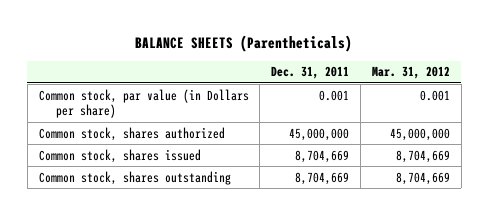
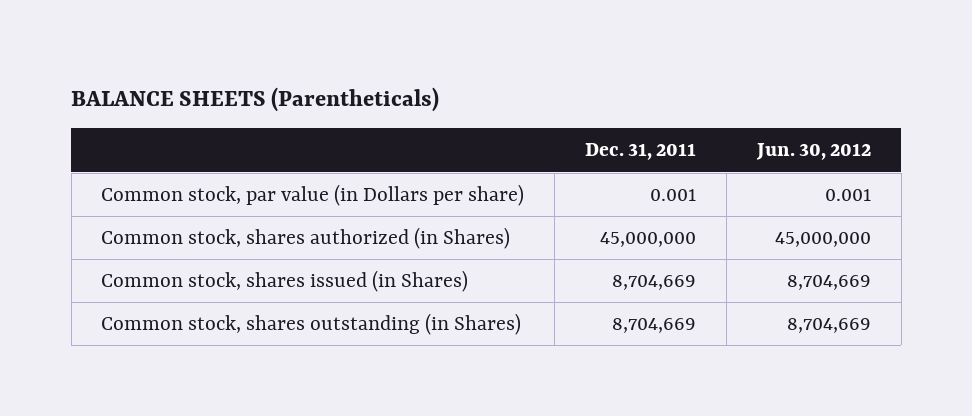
[372,66,451,80] Mar. 31, 2012 -> none
none -> [755,143,871,161] Jun. 30, 2012
[38,126,225,141] Common stock, shares authorized -> [101,227,511,250] Common stock, shares authorized (in Shares)
[38,148,201,163] Common stock, shares issued -> [101,270,469,293] Common stock, shares issued (in Shares)
[38,170,231,185] Common stock, shares outstanding -> [101,313,522,336] Common stock, shares outstanding (in Shares)

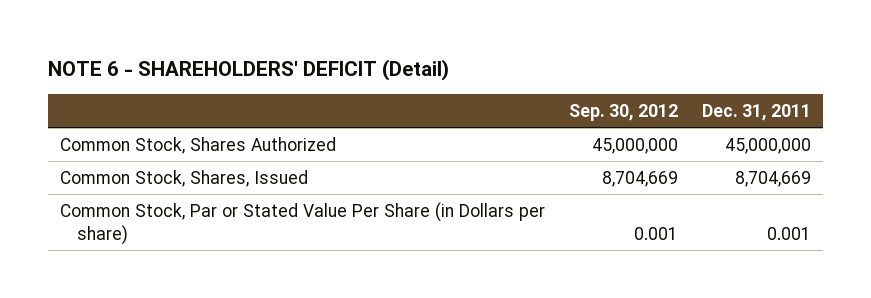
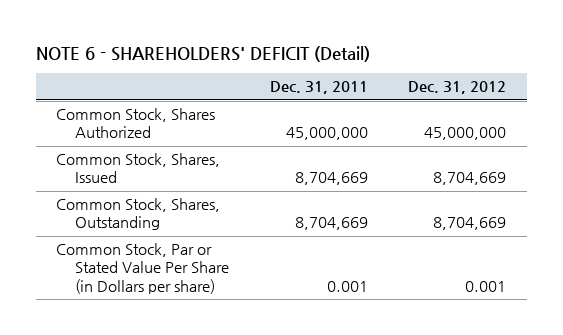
[569,103,679,121] Sep. 30, 2012 -> none
none -> [408,81,507,95] Dec. 31, 2012
none -> [56,198,221,231] Common Stock, Shares, Outstanding

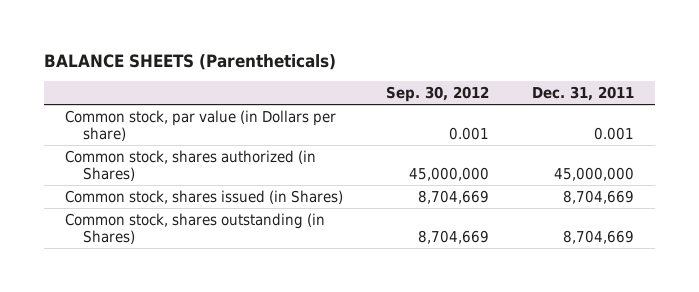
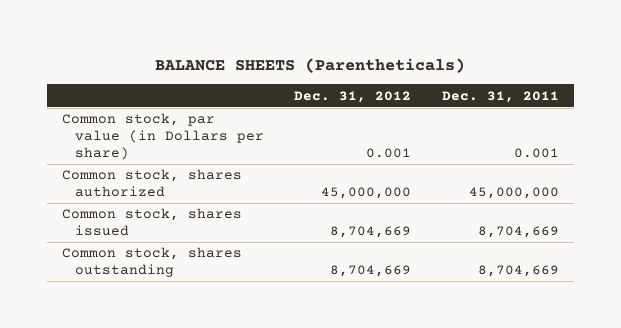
[385,85,489,102] Sep. 30, 2012 -> none
none -> [294,90,412,103] Dec. 31, 2012
[65,149,317,182] Common stock, shares authorized (in Shares) -> [62,169,243,198] Common stock, shares authorized
[65,189,344,204] Common stock, shares issued (in Shares) -> [62,208,243,237] Common stock, shares issued
[65,212,326,245] Common stock, shares outstanding (in Shares) -> [62,247,243,278] Common stock, shares outstanding

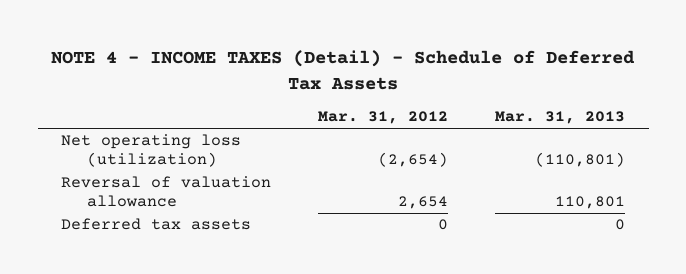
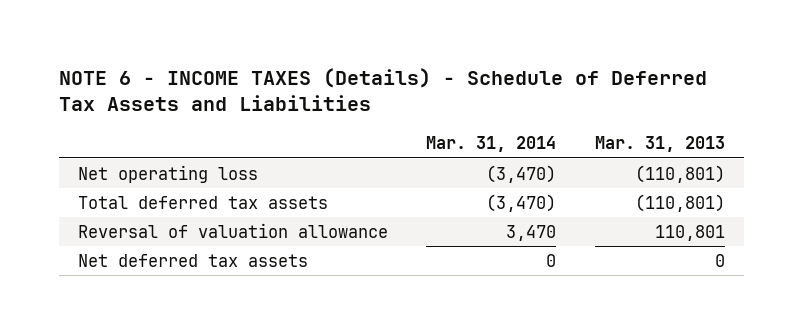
[51,50,636,90] NOTE 4 - INCOME TAXES (Detail) - Schedule of Deferred Tax Assets -> [58,68,707,112] NOTE 6 - INCOME TAXES (Details) - Schedule of Deferred Tax Assets and Liabilities
[318,111,449,125] Mar. 31, 2012 -> none
none -> [426,136,557,153] Mar. 31, 2014
[61,134,242,168] Net operating loss (utilization) -> [77,164,258,183] Net operating loss
none -> [77,195,328,209] Total deferred tax assets
[61,218,252,231] Deferred tax assets -> [77,253,308,267] Net deferred tax assets

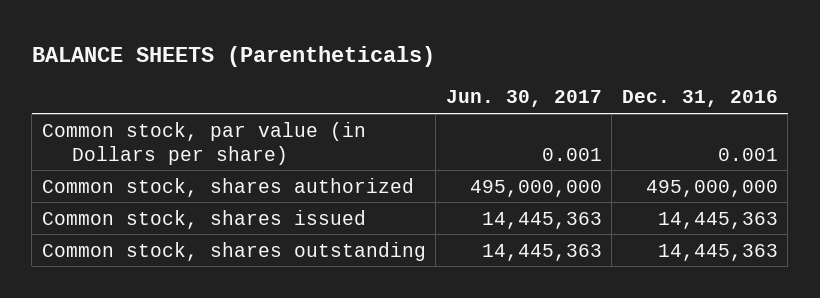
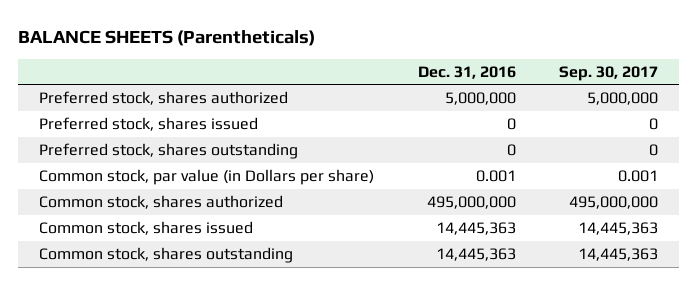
[445,90,602,108] Jun. 30, 2017 -> none
none -> [558,65,658,81] Sep. 30, 2017
none -> [39,91,289,106] Preferred stock, shares authorized
none -> [39,117,259,132] Preferred stock, shares issued
none -> [39,143,299,160] Preferred stock, shares outstanding

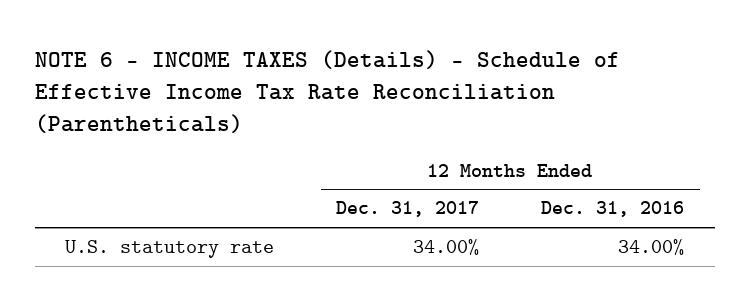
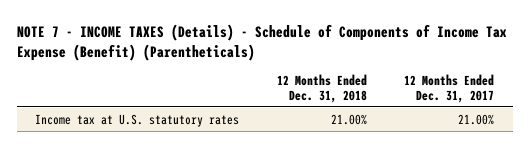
[34,49,620,133] NOTE 6 - INCOME TAXES (Details) - Schedule of Effective Income Tax Rate Reconciliation (Parentheticals) -> [16,23,507,61] NOTE 7 - INCOME TAXES (Details) - Schedule of Components of Income Tax Expense (Benefit) (Parentheticals)
[541,201,685,218] Dec. 31, 2016 -> none
none -> [276,74,367,104] 12 Months Ended Dec. 31, 2018
[65,240,275,259] U.S. statutory rate -> [35,113,240,127] Income tax at U.S. statutory rates
[413,238,480,256] 34.00% -> [458,113,495,125] 21.00%

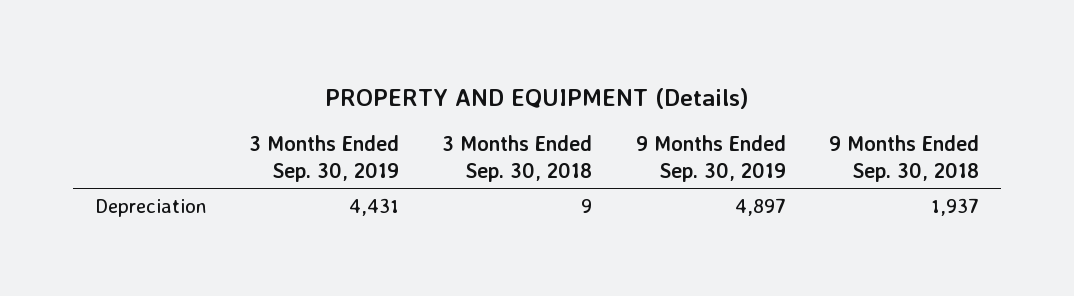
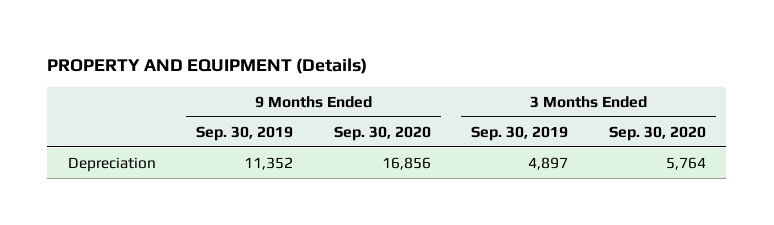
[442,135,593,183] 3 Months Ended Sep. 30, 2018 -> none
[829,135,980,183] 9 Months Ended Sep. 30, 2018 -> none
none -> [333,125,431,141] Sep. 30, 2020
none -> [609,125,707,141] Sep. 30, 2020
[349,198,400,217] 4,431 -> [528,156,569,170] 4,897
[734,198,786,217] 4,897 -> [244,156,294,170] 11,352

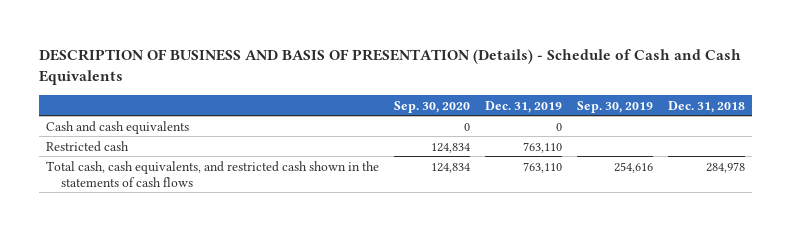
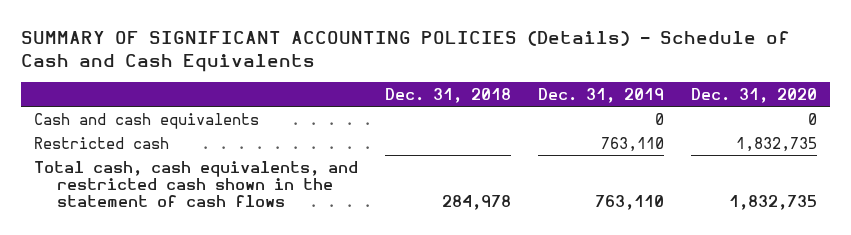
[39,49,742,86] DESCRIPTION OF BUSINESS AND BASIS OF PRESENTATION (Details) - Schedule of Cash and Cash Equivalents -> [20,31,790,73] SUMMARY OF SIGNIFICANT ACCOUNTING POLICIES (Details) - Schedule of Cash and Cash Equivalents
[394,100,471,113] Sep. 30, 2020 -> none
[577,100,654,113] Sep. 30, 2019 -> none
none -> [690,87,817,103] Dec. 31, 2020
[46,160,380,187] Total cash, cash equivalents, and restricted cash shown in the statements of cash flows -> [34,160,359,208] Total cash, cash equivalents, and restricted cash shown in the statement of cash flows

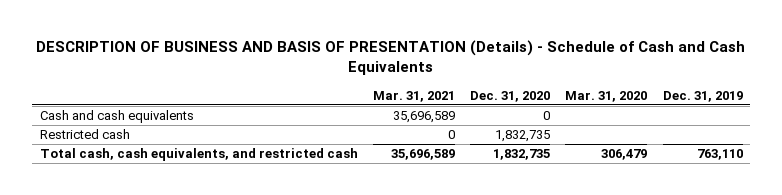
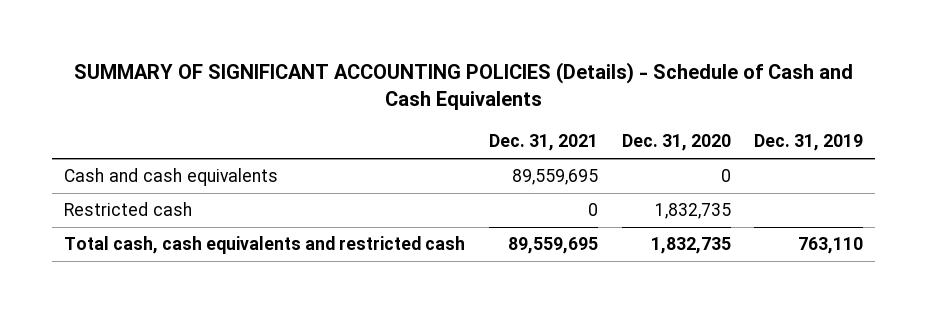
[36,40,746,76] DESCRIPTION OF BUSINESS AND BASIS OF PRESENTATION (Details) - Schedule of Cash and Cash Equivalents -> [73,61,853,111] SUMMARY OF SIGNIFICANT ACCOUNTING POLICIES (Details) - Schedule of Cash and Cash Equivalents
[372,90,455,102] Mar. 31, 2021 -> none
[565,90,648,102] Mar. 31, 2020 -> none
none -> [488,134,598,152] Dec. 31, 2021
[39,148,358,162] Total cash, cash equivalents, and restricted cash -> [63,236,465,255] Total cash, cash equivalents and restricted cash

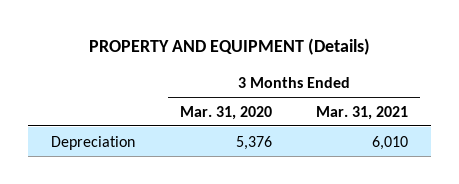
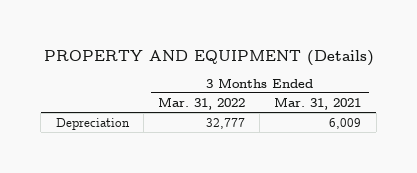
[179,105,272,120] Mar. 31, 2020 -> none
none -> [158,97,246,111] Mar. 31, 2022
[372,135,409,150] 6,010 -> [329,118,362,130] 6,009

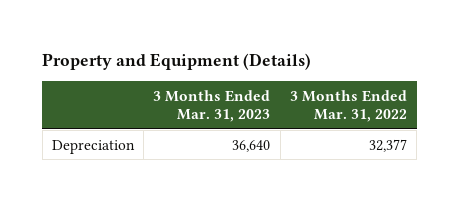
[43,49,374,66] PROPERTY AND EQUIPMENT (Details) -> [42,53,312,71] Property and Equipment (Details)
[274,97,362,111] Mar. 31, 2021 -> none
none -> [153,90,271,123] 3 Months Ended Mar. 31, 2023
[206,118,246,130] 32,777 -> [368,138,407,152] 32,377

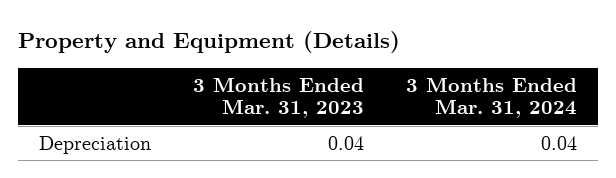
[289,90,407,123] 3 Months Ended Mar. 31, 2022 -> none
none -> [406,76,578,119] 3 Months Ended Mar. 31, 2024
[232,139,271,152] 36,640 -> [328,135,365,150] 0.04

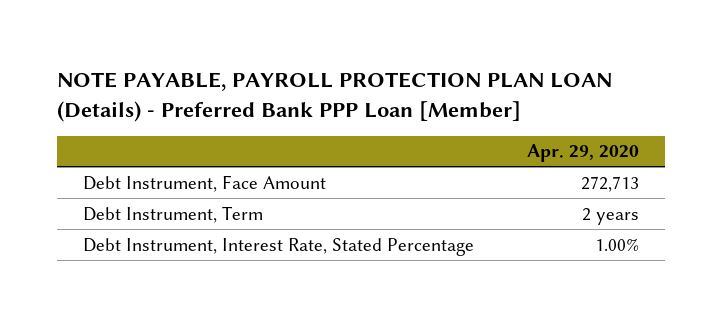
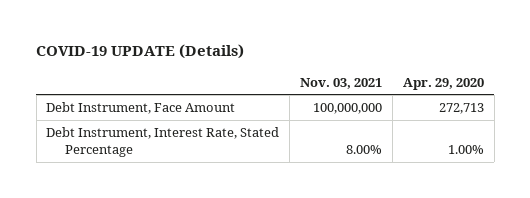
[56,71,612,122] NOTE PAYABLE, PAYROLL PROTECTION PLAN LOAN (Details) - Preferred Bank PPP Loan [Member] -> [36,44,245,60] COVID-19 UPDATE (Details)
none -> [300,77,383,89] Nov. 03, 2021
[83,205,264,223] Debt Instrument, Term -> none

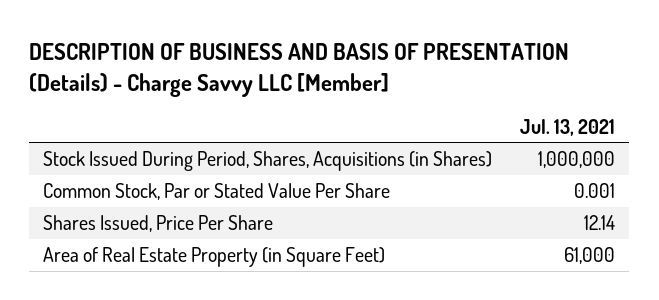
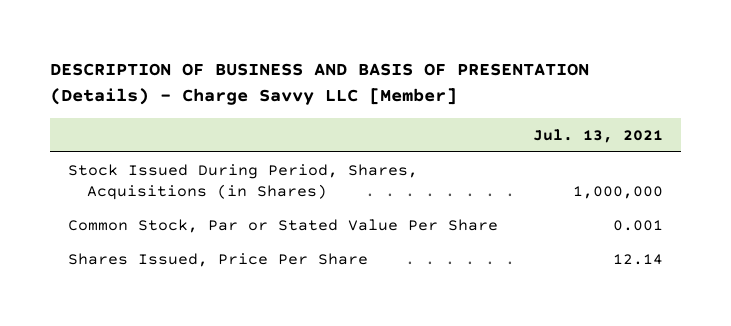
[43,247,386,268] Area of Real Estate Property (in Square Feet) -> none

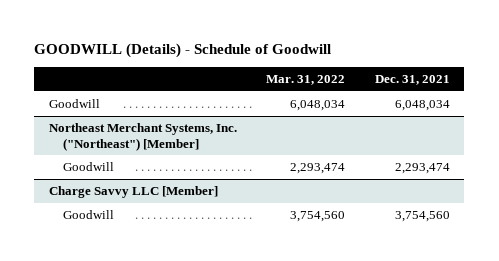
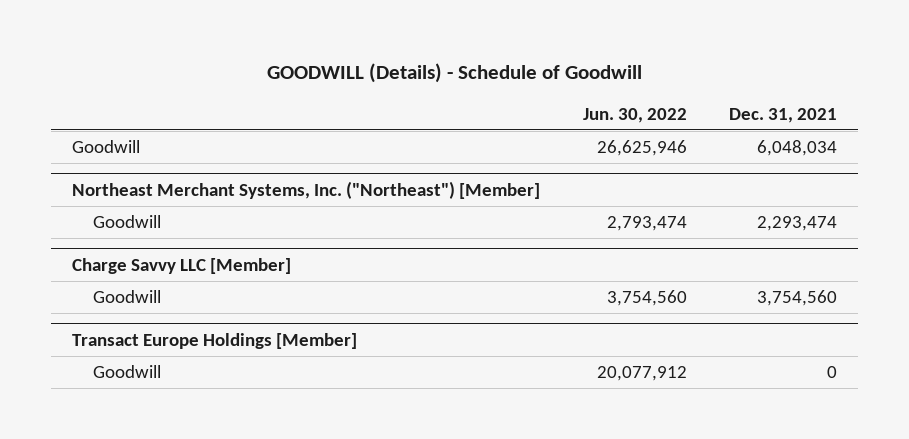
[266,75,346,86] Mar. 31, 2022 -> none
none -> [582,107,687,123] Jun. 30, 2022
none -> [71,332,357,349] Transact Europe Holdings [Member]
none -> [92,364,161,378] Goodwill

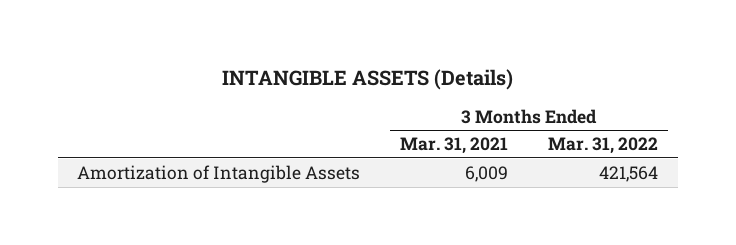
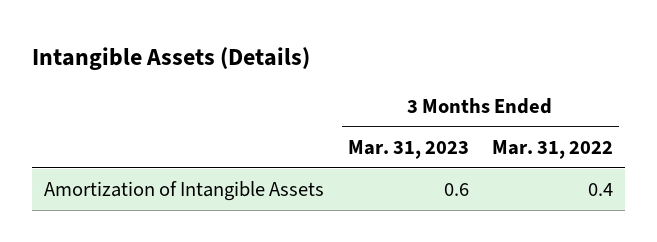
[221,68,513,90] INTANGIBLE ASSETS (Details) -> [32,46,311,70] Intangible Assets (Details)
[400,137,509,155] Mar. 31, 2021 -> none
none -> [347,139,469,159] Mar. 31, 2023
[599,166,659,183] 421,564 -> [588,183,614,197] 0.4

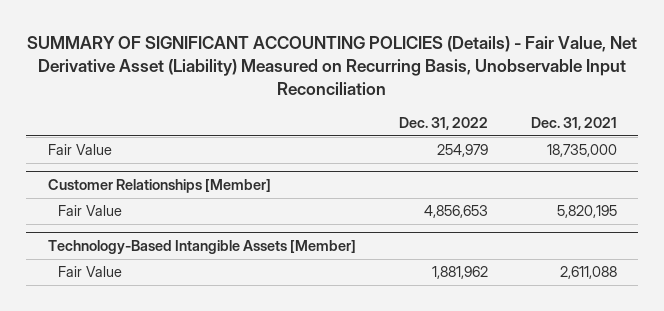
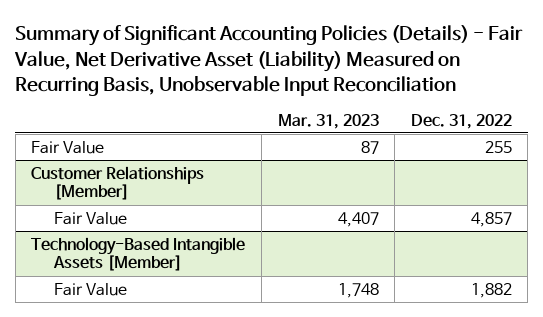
[27,35,638,95] SUMMARY OF SIGNIFICANT ACCOUNTING POLICIES (Details) - Fair Value, Net Derivative Asset (Liability) Measured on Recurring Basis, Unobservable Input Reconciliation -> [14,25,524,96] Summary of Significant Accounting Policies (Details) - Fair Value, Net Derivative Asset (Liability) Measured on Recurring Basis, Unobservable Input Reconciliation
[530,116,617,130] Dec. 31, 2021 -> none
none -> [277,113,379,129] Mar. 31, 2023
[436,144,488,158] 254,979 -> [484,140,512,153] 255
[423,205,488,219] 4,856,653 -> [470,211,512,227] 4,857
[431,266,488,280] 1,881,962 -> [470,282,512,298] 1,882

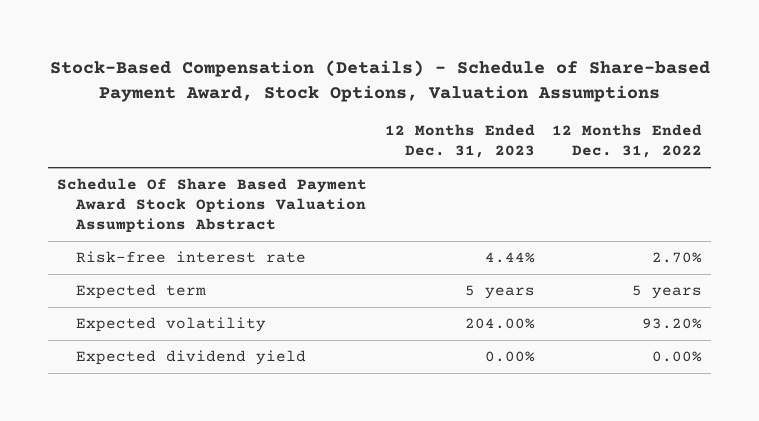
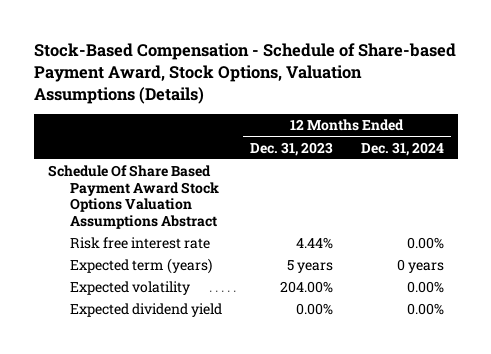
[49,60,710,103] Stock-Based Compensation (Details) - Schedule of Share-based Payment Award, Stock Options, Valuation Assumptions -> [33,42,456,105] Stock-Based Compensation - Schedule of Share-based Payment Award, Stock Options, Valuation Assumptions (Details)
[552,124,703,159] 12 Months Ended Dec. 31, 2022 -> none
none -> [360,141,444,156] Dec. 31, 2024
[76,250,307,263] Risk-free interest rate -> [70,237,211,250] Risk free interest rate
[76,283,207,299] Expected term -> [70,258,213,275] Expected term (years)

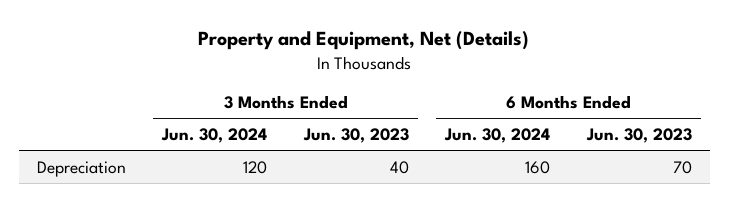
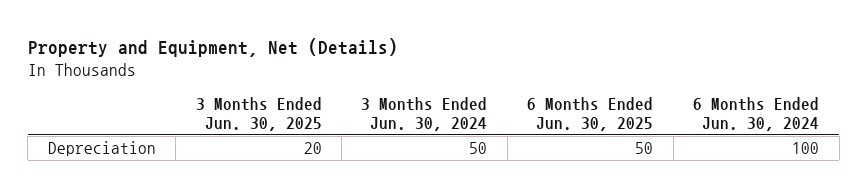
[302,127,409,143] Jun. 30, 2023 -> none
[585,127,692,143] Jun. 30, 2023 -> none
none -> [195,96,322,132] 3 Months Ended Jun. 30, 2025
none -> [527,96,654,132] 6 Months Ended Jun. 30, 2025
[243,160,268,174] 120 -> [469,142,488,155] 50
[525,160,551,174] 160 -> [792,142,820,155] 100

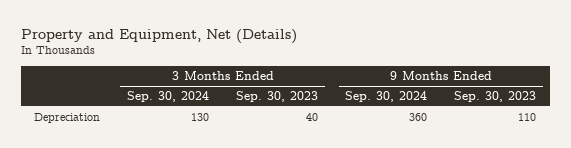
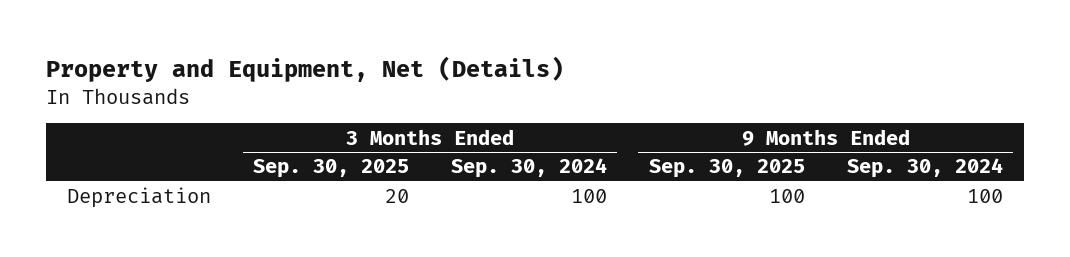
[236,91,319,103] Sep. 30, 2023 -> none
[454,91,537,103] Sep. 30, 2023 -> none
none -> [253,159,410,179] Sep. 30, 2025
none -> [648,159,805,179] Sep. 30, 2025
[191,112,210,121] 130 -> [570,189,607,204] 100
[409,112,428,121] 360 -> [966,189,1003,204] 100

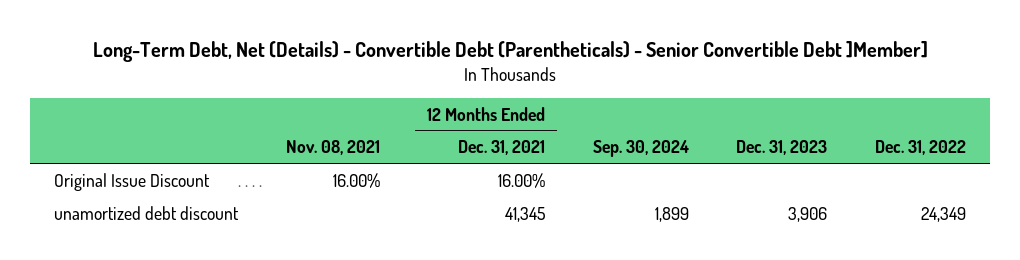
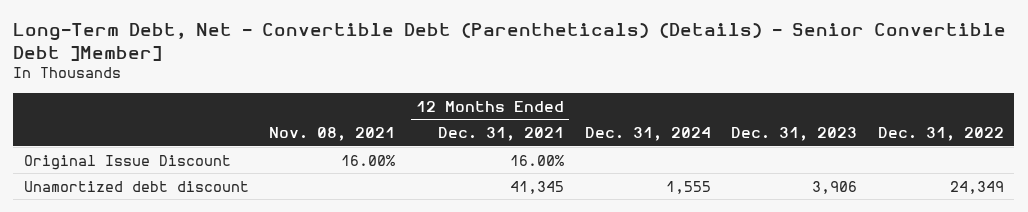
[93,41,929,63] Long-Term Debt, Net (Details) - Convertible Debt (Parentheticals) - Senior Convertible Debt ]Member] -> [13,23,1007,61] Long-Term Debt, Net - Convertible Debt (Parentheticals) (Details) - Senior Convertible Debt ]Member]
[592,140,689,158] Sep. 30, 2024 -> none
none -> [584,127,711,142] Dec. 31, 2024
[54,205,240,220] unamortized debt discount -> [23,180,249,192] Unamortized debt discount

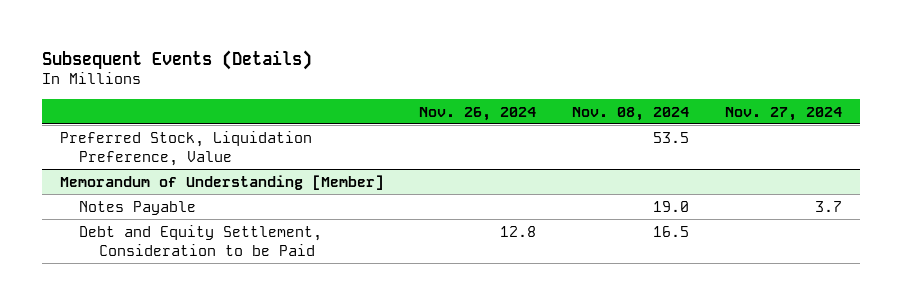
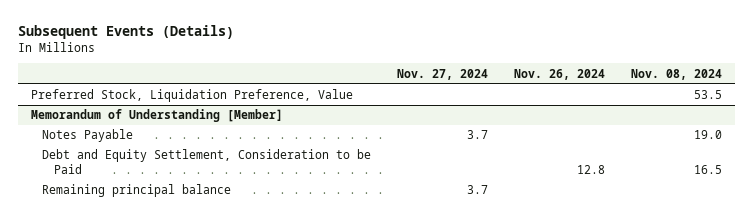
none -> [42,184,232,198] Remaining principal balance

